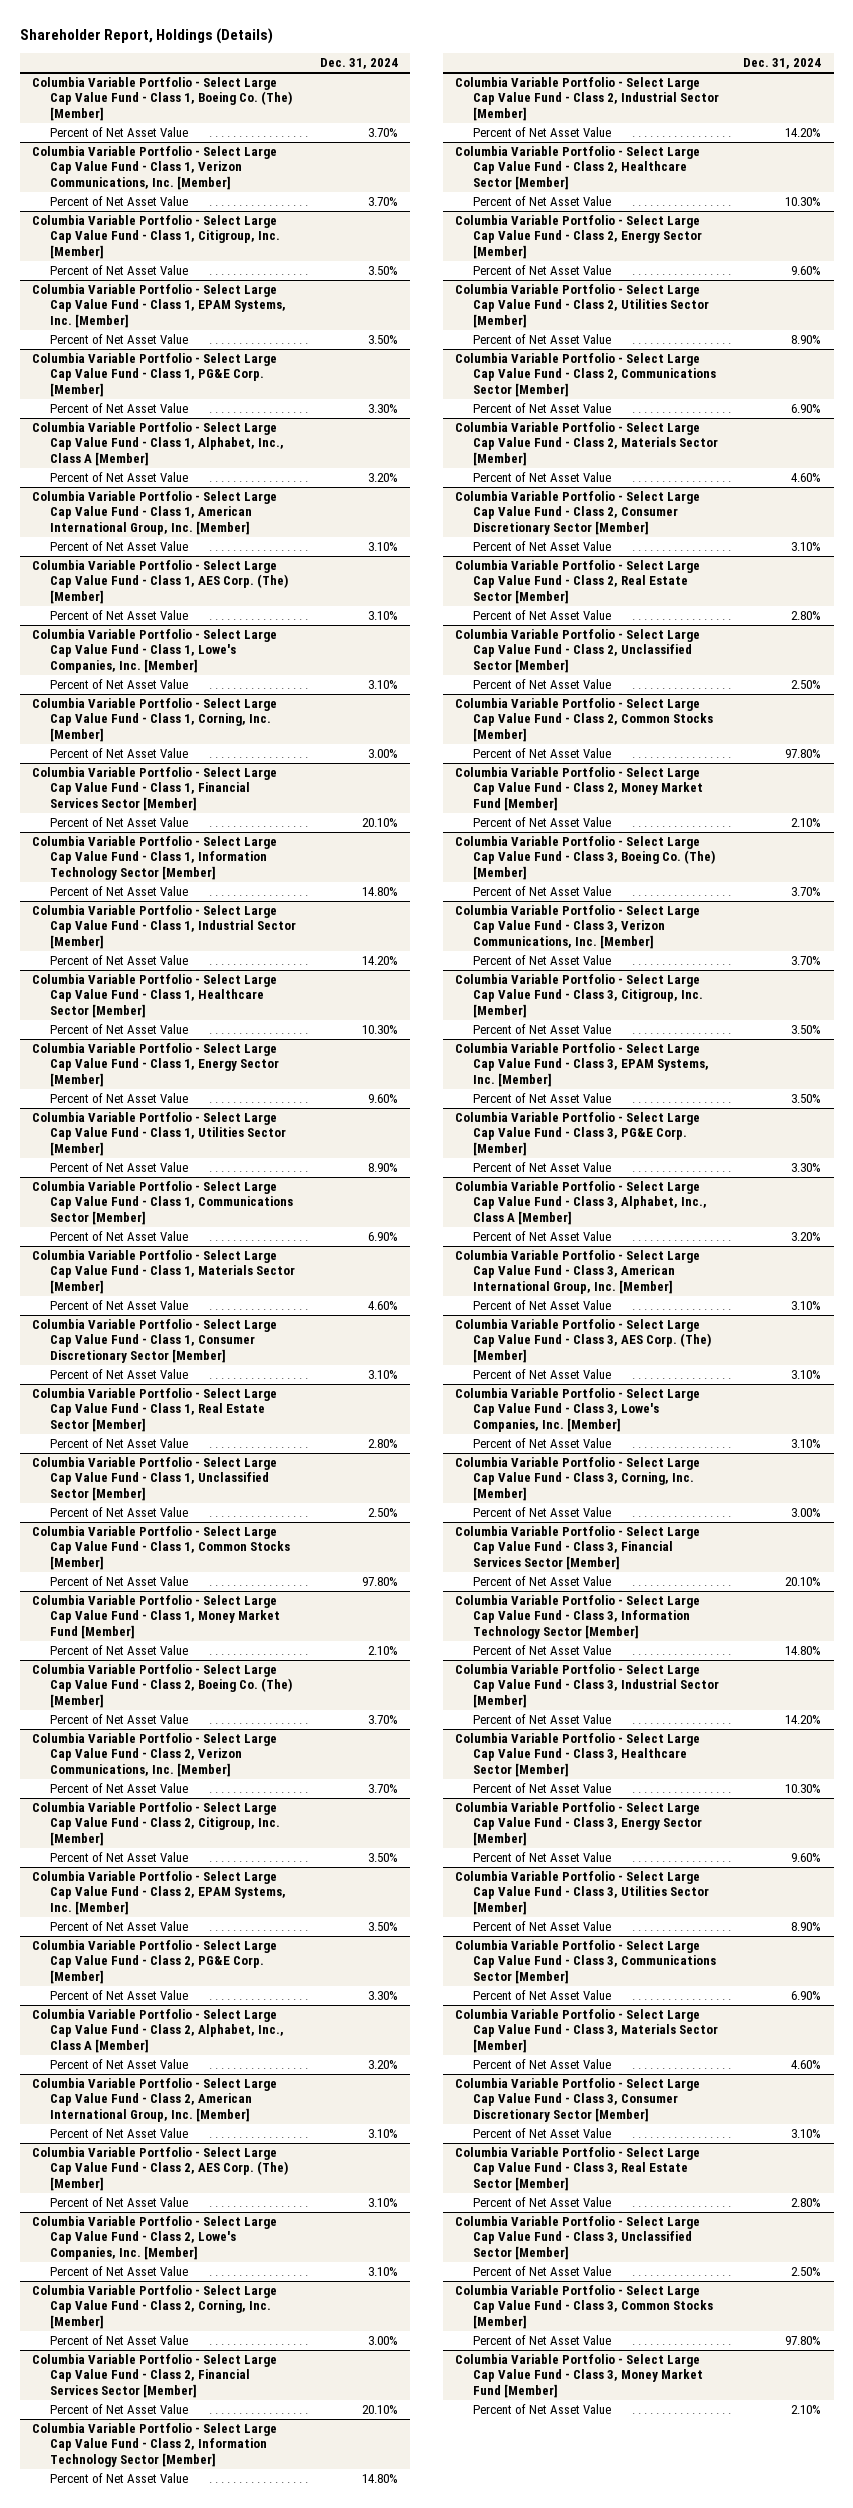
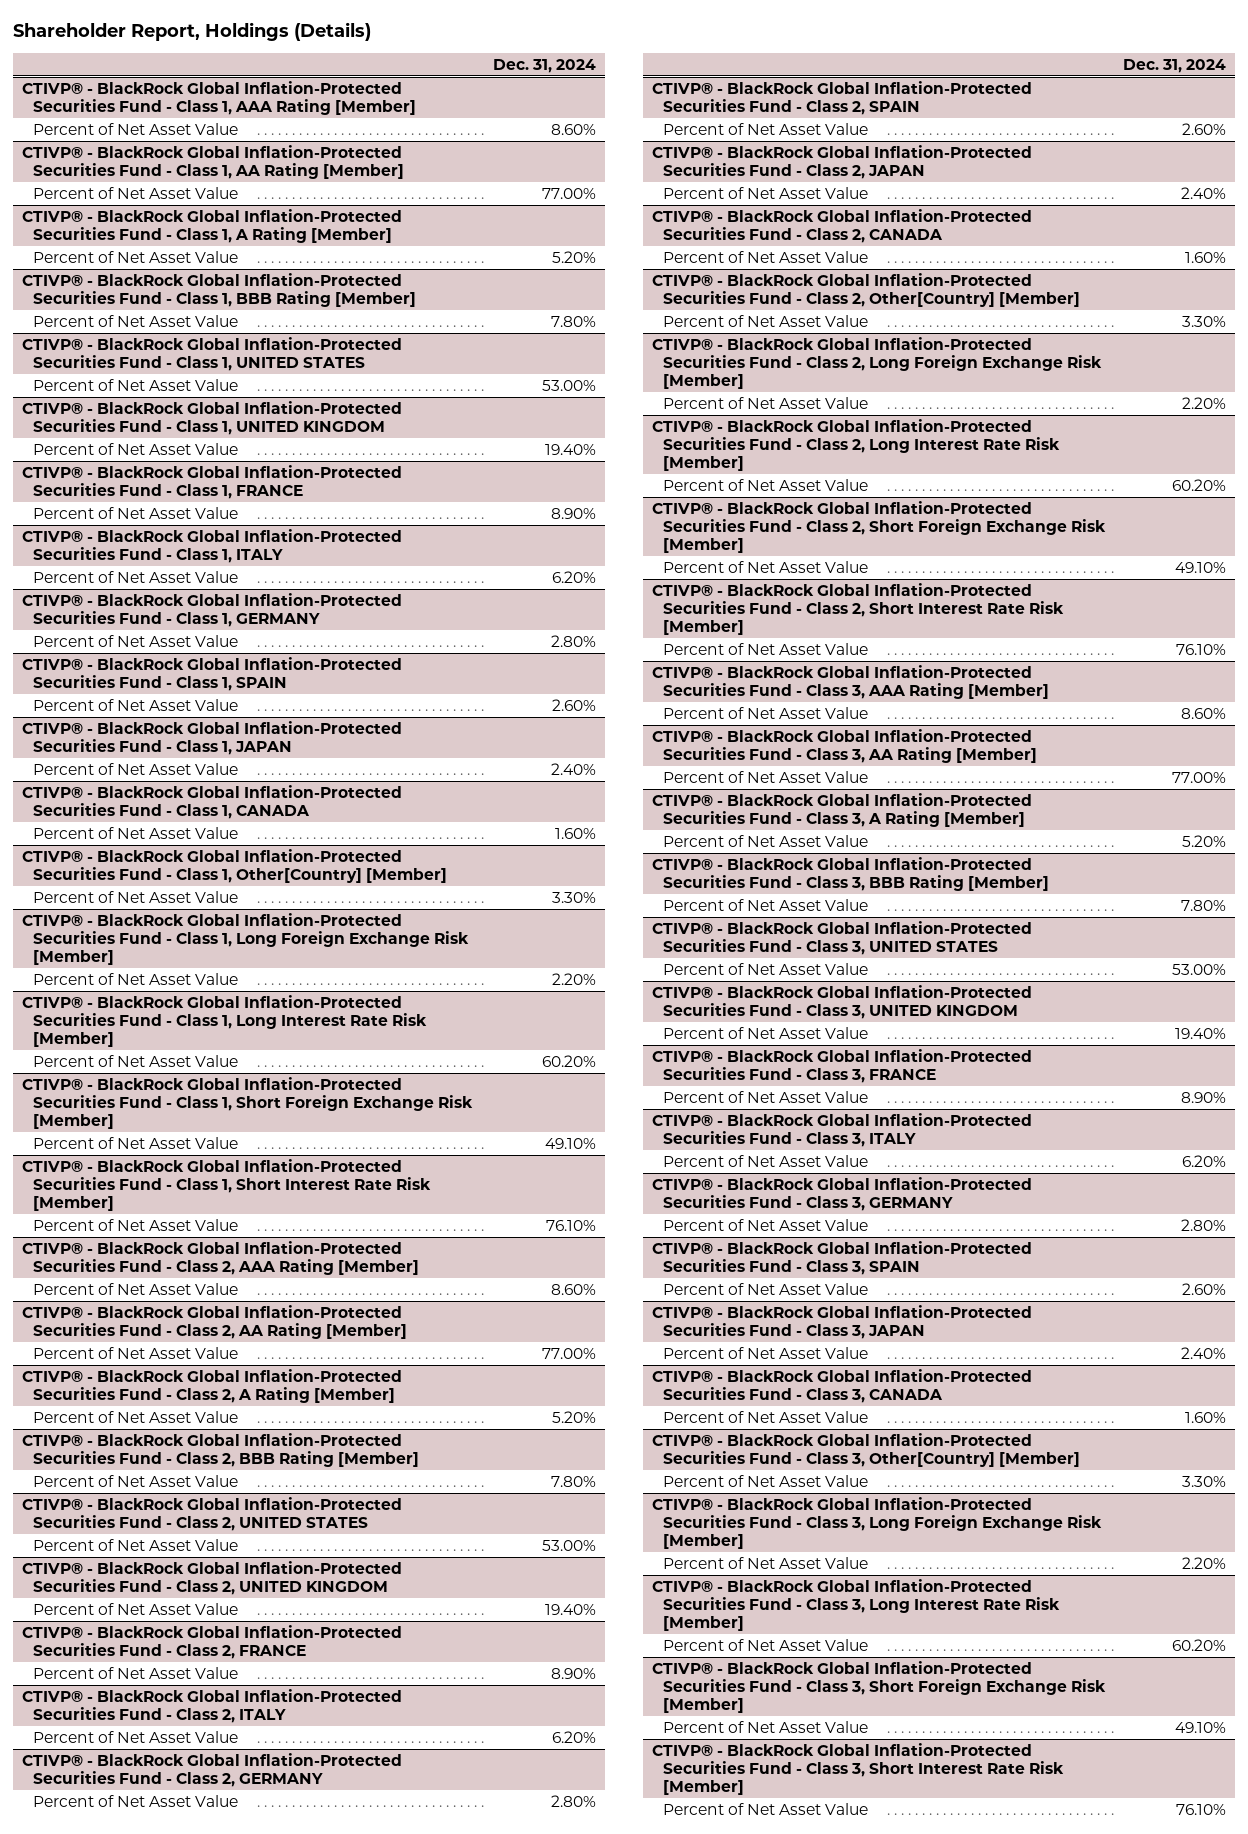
[31,77,293,121] Columbia Variable Portfolio - Select Large Cap Value Fund - Class 1, Boeing Co. (The) [Member] -> none
[31,146,277,190] Columbia Variable Portfolio - Select Large Cap Value Fund - Class 1, Verizon Communications, Inc. [Member] -> none
[31,215,281,259] Columbia Variable Portfolio - Select Large Cap Value Fund - Class 1, Citigroup, Inc. [Member] -> none
[31,284,287,328] Columbia Variable Portfolio - Select Large Cap Value Fund - Class 1, EPAM Systems, Inc. [Member] -> none
[31,353,277,397] Columbia Variable Portfolio - Select Large Cap Value Fund - Class 1, PG&E Corp. [Member] -> none
[31,422,285,466] Columbia Variable Portfolio - Select Large Cap Value Fund - Class 1, Alphabet, Inc., Class A [Member] -> none
[31,491,277,535] Columbia Variable Portfolio - Select Large Cap Value Fund - Class 1, American International Group, Inc. [Member] -> none
[50,541,189,552] Percent of Net Asset Value -> none
[31,560,289,604] Columbia Variable Portfolio - Select Large Cap Value Fund - Class 1, AES Corp. (The) [Member] -> none
[50,610,189,621] Percent of Net Asset Value -> none
[31,629,277,673] Columbia Variable Portfolio - Select Large Cap Value Fund - Class 1, Lowe's Companies, Inc. [Member] -> none
[50,679,189,690] Percent of Net Asset Value -> none
[31,698,277,742] Columbia Variable Portfolio - Select Large Cap Value Fund - Class 1, Corning, Inc. [Member] -> none
[50,748,189,759] Percent of Net Asset Value -> none
[31,767,277,811] Columbia Variable Portfolio - Select Large Cap Value Fund - Class 1, Financial Services Sector [Member] -> none
[50,817,189,828] Percent of Net Asset Value -> none
[31,836,277,880] Columbia Variable Portfolio - Select Large Cap Value Fund - Class 1, Information Technology Sector [Member] -> none
[50,886,189,897] Percent of Net Asset Value -> none
[31,905,297,949] Columbia Variable Portfolio - Select Large Cap Value Fund - Class 1, Industrial Sector [Member] -> none
[50,955,189,966] Percent of Net Asset Value -> none
[31,974,277,1018] Columbia Variable Portfolio - Select Large Cap Value Fund - Class 1, Healthcare Sector [Member] -> none
[50,1024,189,1035] Percent of Net Asset Value -> none
[31,1043,280,1087] Columbia Variable Portfolio - Select Large Cap Value Fund - Class 1, Energy Sector [Member] -> none
[50,1093,189,1104] Percent of Net Asset Value -> none
[31,1112,287,1156] Columbia Variable Portfolio - Select Large Cap Value Fund - Class 1, Utilities Sector [Member] -> none
none -> [22,80,417,115] CTIVP® - BlackRock Global Inflation-Protected Securities Fund - Class 1, AAA Rating [Member]
[368,128,399,138] 3.70% -> [550,123,596,135] 8.60%
none -> [22,144,405,179] CTIVP® - BlackRock Global Inflation-Protected Securities Fund - Class 1, AA Rating [Member]
[368,197,399,207] 3.70% -> [541,187,596,199] 77.00%
none -> [22,208,403,243] CTIVP® - BlackRock Global Inflation-Protected Securities Fund - Class 1, A Rating [Member]
[368,266,399,276] 3.50% -> [551,250,596,263] 5.20%
none -> [22,272,417,307] CTIVP® - BlackRock Global Inflation-Protected Securities Fund - Class 1, BBB Rating [Member]
[368,335,399,345] 3.50% -> [550,315,596,327] 7.80%
none -> [22,336,403,371] CTIVP® - BlackRock Global Inflation-Protected Securities Fund - Class 1, UNITED STATES
[368,404,399,414] 3.30% -> [541,379,596,391] 53.00%
none -> [22,400,403,435] CTIVP® - BlackRock Global Inflation-Protected Securities Fund - Class 1, UNITED KINGDOM
[368,473,399,483] 3.20% -> [544,443,596,455] 19.40%
none -> [22,464,403,499] CTIVP® - BlackRock Global Inflation-Protected Securities Fund - Class 1, FRANCE
[31,1181,294,1225] Columbia Variable Portfolio - Select Large Cap Value Fund - Class 1, Communications Sector [Member] -> none
[31,1250,296,1294] Columbia Variable Portfolio - Select Large Cap Value Fund - Class 1, Materials Sector [Member] -> none
[50,1300,189,1311] Percent of Net Asset Value -> none
[31,1319,277,1363] Columbia Variable Portfolio - Select Large Cap Value Fund - Class 1, Consumer Discretionary Sector [Member] -> none
[50,1369,189,1380] Percent of Net Asset Value -> none
[31,1388,277,1432] Columbia Variable Portfolio - Select Large Cap Value Fund - Class 1, Real Estate Sector [Member] -> none
none -> [22,528,403,563] CTIVP® - BlackRock Global Inflation-Protected Securities Fund - Class 1, ITALY
[368,1232,399,1242] 6.90% -> [551,570,596,583] 6.20%
none -> [22,592,403,627] CTIVP® - BlackRock Global Inflation-Protected Securities Fund - Class 1, GERMANY
[31,1457,277,1501] Columbia Variable Portfolio - Select Large Cap Value Fund - Class 1, Unclassified Sector [Member] -> none
[31,1526,291,1570] Columbia Variable Portfolio - Select Large Cap Value Fund - Class 1, Common Stocks [Member] -> none
[31,1595,281,1639] Columbia Variable Portfolio - Select Large Cap Value Fund - Class 1, Money Market Fund [Member] -> none
[31,1664,293,1708] Columbia Variable Portfolio - Select Large Cap Value Fund - Class 2, Boeing Co. (The) [Member] -> none
[50,1714,189,1725] Percent of Net Asset Value -> none
[31,1733,277,1777] Columbia Variable Portfolio - Select Large Cap Value Fund - Class 2, Verizon Communications, Inc. [Member] -> none
[50,1783,189,1794] Percent of Net Asset Value -> none
[31,1802,281,1846] Columbia Variable Portfolio - Select Large Cap Value Fund - Class 2, Citigroup, Inc. [Member] -> none
[50,1852,189,1863] Percent of Net Asset Value -> none
[31,1871,287,1915] Columbia Variable Portfolio - Select Large Cap Value Fund - Class 2, EPAM Systems, Inc. [Member] -> none
[50,1921,189,1932] Percent of Net Asset Value -> none
[31,1940,277,1984] Columbia Variable Portfolio - Select Large Cap Value Fund - Class 2, PG&E Corp. [Member] -> none
none -> [22,656,403,691] CTIVP® - BlackRock Global Inflation-Protected Securities Fund - Class 1, SPAIN
[368,1508,399,1518] 2.50% -> [551,698,596,711] 2.60%
none -> [22,720,403,755] CTIVP® - BlackRock Global Inflation-Protected Securities Fund - Class 1, JAPAN
[362,1577,399,1587] 97.80% -> [550,762,596,775] 2.40%
none -> [22,784,403,819] CTIVP® - BlackRock Global Inflation-Protected Securities Fund - Class 1, CANADA
[368,1646,399,1656] 2.10% -> [554,827,596,839] 1.60%
none -> [22,848,448,883] CTIVP® - BlackRock Global Inflation-Protected Securities Fund - Class 1, Other[Country] [Member]
[31,2009,285,2053] Columbia Variable Portfolio - Select Large Cap Value Fund - Class 2, Alphabet, Inc., Class A [Member] -> none
[31,2078,277,2122] Columbia Variable Portfolio - Select Large Cap Value Fund - Class 2, American International Group, Inc. [Member] -> none
[31,2147,289,2191] Columbia Variable Portfolio - Select Large Cap Value Fund - Class 2, AES Corp. (The) [Member] -> none
[31,2216,277,2260] Columbia Variable Portfolio - Select Large Cap Value Fund - Class 2, Lowe's Companies, Inc. [Member] -> none
[31,2285,277,2329] Columbia Variable Portfolio - Select Large Cap Value Fund - Class 2, Corning, Inc. [Member] -> none
[31,2354,277,2398] Columbia Variable Portfolio - Select Large Cap Value Fund - Class 2, Financial Services Sector [Member] -> none
[31,2423,277,2467] Columbia Variable Portfolio - Select Large Cap Value Fund - Class 2, Information Technology Sector [Member] -> none
[455,77,720,121] Columbia Variable Portfolio - Select Large Cap Value Fund - Class 2, Industrial Sector [Member] -> none
[455,146,701,190] Columbia Variable Portfolio - Select Large Cap Value Fund - Class 2, Healthcare Sector [Member] -> none
[455,215,703,259] Columbia Variable Portfolio - Select Large Cap Value Fund - Class 2, Energy Sector [Member] -> none
[455,284,710,328] Columbia Variable Portfolio - Select Large Cap Value Fund - Class 2, Utilities Sector [Member] -> none
none -> [22,912,470,965] CTIVP® - BlackRock Global Inflation-Protected Securities Fund - Class 1, Long Foreign Exchange Risk [Member]
[368,2060,399,2070] 3.20% -> [551,972,596,985] 2.20%
none -> [22,994,428,1047] CTIVP® - BlackRock Global Inflation-Protected Securities Fund - Class 1, Long Interest Rate Risk [Member]
[368,2129,399,2139] 3.10% -> [541,1054,596,1067] 60.20%
none -> [22,1076,474,1129] CTIVP® - BlackRock Global Inflation-Protected Securities Fund - Class 1, Short Foreign Exchange Risk [Member]
[368,2198,399,2208] 3.10% -> [544,1137,596,1149] 49.10%
none -> [22,1158,432,1211] CTIVP® - BlackRock Global Inflation-Protected Securities Fund - Class 1, Short Interest Rate Risk [Member]
[368,2267,399,2277] 3.10% -> [545,1219,596,1231] 76.10%
none -> [22,1240,420,1275] CTIVP® - BlackRock Global Inflation-Protected Securities Fund - Class 2, AAA Rating [Member]
[368,2336,399,2346] 3.00% -> [550,1283,596,1295] 8.60%
none -> [22,1304,408,1339] CTIVP® - BlackRock Global Inflation-Protected Securities Fund - Class 2, AA Rating [Member]
[362,2405,399,2415] 20.10% -> [541,1347,596,1359] 77.00%
none -> [22,1368,403,1403] CTIVP® - BlackRock Global Inflation-Protected Securities Fund - Class 2, A Rating [Member]
[362,2474,399,2484] 14.80% -> [551,1410,596,1423] 5.20%
none -> [22,1432,420,1467] CTIVP® - BlackRock Global Inflation-Protected Securities Fund - Class 2, BBB Rating [Member]
[785,128,822,138] 14.20% -> [550,1475,596,1487] 7.80%
none -> [22,1496,403,1531] CTIVP® - BlackRock Global Inflation-Protected Securities Fund - Class 2, UNITED STATES
[785,197,822,207] 10.30% -> [541,1539,596,1551] 53.00%
none -> [22,1560,403,1595] CTIVP® - BlackRock Global Inflation-Protected Securities Fund - Class 2, UNITED KINGDOM
[791,266,822,276] 9.60% -> [544,1603,596,1615] 19.40%
none -> [22,1624,403,1659] CTIVP® - BlackRock Global Inflation-Protected Securities Fund - Class 2, FRANCE
[455,353,717,397] Columbia Variable Portfolio - Select Large Cap Value Fund - Class 2, Communications Sector [Member] -> none
[455,422,719,466] Columbia Variable Portfolio - Select Large Cap Value Fund - Class 2, Materials Sector [Member] -> none
[473,472,612,483] Percent of Net Asset Value -> none
[455,491,701,535] Columbia Variable Portfolio - Select Large Cap Value Fund - Class 2, Consumer Discretionary Sector [Member] -> none
[473,541,612,552] Percent of Net Asset Value -> none
[455,560,701,604] Columbia Variable Portfolio - Select Large Cap Value Fund - Class 2, Real Estate Sector [Member] -> none
none -> [22,1688,403,1723] CTIVP® - BlackRock Global Inflation-Protected Securities Fund - Class 2, ITALY
[791,404,822,414] 6.90% -> [551,1730,596,1743] 6.20%
none -> [22,1752,403,1787] CTIVP® - BlackRock Global Inflation-Protected Securities Fund - Class 2, GERMANY
[455,629,701,673] Columbia Variable Portfolio - Select Large Cap Value Fund - Class 2, Unclassified Sector [Member] -> none
[455,698,714,742] Columbia Variable Portfolio - Select Large Cap Value Fund - Class 2, Common Stocks [Member] -> none
[455,767,704,811] Columbia Variable Portfolio - Select Large Cap Value Fund - Class 2, Money Market Fund [Member] -> none
[455,836,716,880] Columbia Variable Portfolio - Select Large Cap Value Fund - Class 3, Boeing Co. (The) [Member] -> none
[473,886,612,897] Percent of Net Asset Value -> none
[455,905,701,949] Columbia Variable Portfolio - Select Large Cap Value Fund - Class 3, Verizon Communications, Inc. [Member] -> none
[473,955,612,966] Percent of Net Asset Value -> none
[455,974,704,1018] Columbia Variable Portfolio - Select Large Cap Value Fund - Class 3, Citigroup, Inc. [Member] -> none
[473,1024,612,1035] Percent of Net Asset Value -> none
[455,1043,710,1087] Columbia Variable Portfolio - Select Large Cap Value Fund - Class 3, EPAM Systems, Inc. [Member] -> none
[473,1093,612,1104] Percent of Net Asset Value -> none
[455,1112,701,1156] Columbia Variable Portfolio - Select Large Cap Value Fund - Class 3, PG&E Corp. [Member] -> none
none -> [652,80,1033,115] CTIVP® - BlackRock Global Inflation-Protected Securities Fund - Class 2, SPAIN
[791,680,822,690] 2.50% -> [1181,122,1226,135] 2.60%
none -> [652,144,1033,179] CTIVP® - BlackRock Global Inflation-Protected Securities Fund - Class 2, JAPAN
[785,749,822,759] 97.80% -> [1180,186,1226,199] 2.40%
none -> [652,208,1033,243] CTIVP® - BlackRock Global Inflation-Protected Securities Fund - Class 2, CANADA
[791,818,822,828] 2.10% -> [1184,251,1226,263] 1.60%
none -> [652,272,1081,307] CTIVP® - BlackRock Global Inflation-Protected Securities Fund - Class 2, Other[Country] [Member]
[455,1181,708,1225] Columbia Variable Portfolio - Select Large Cap Value Fund - Class 3, Alphabet, Inc., Class A [Member] -> none
[455,1250,701,1294] Columbia Variable Portfolio - Select Large Cap Value Fund - Class 3, American International Group, Inc. [Member] -> none
[455,1319,712,1363] Columbia Variable Portfolio - Select Large Cap Value Fund - Class 3, AES Corp. (The) [Member] -> none
[455,1388,701,1432] Columbia Variable Portfolio - Select Large Cap Value Fund - Class 3, Lowe's Companies, Inc. [Member] -> none
[455,1457,701,1501] Columbia Variable Portfolio - Select Large Cap Value Fund - Class 3, Corning, Inc. [Member] -> none
[455,1526,701,1570] Columbia Variable Portfolio - Select Large Cap Value Fund - Class 3, Financial Services Sector [Member] -> none
[455,1595,701,1639] Columbia Variable Portfolio - Select Large Cap Value Fund - Class 3, Information Technology Sector [Member] -> none
[455,1664,720,1708] Columbia Variable Portfolio - Select Large Cap Value Fund - Class 3, Industrial Sector [Member] -> none
[455,1733,701,1777] Columbia Variable Portfolio - Select Large Cap Value Fund - Class 3, Healthcare Sector [Member] -> none
[455,1802,703,1846] Columbia Variable Portfolio - Select Large Cap Value Fund - Class 3, Energy Sector [Member] -> none
[455,1871,710,1915] Columbia Variable Portfolio - Select Large Cap Value Fund - Class 3, Utilities Sector [Member] -> none
none -> [652,336,1103,389] CTIVP® - BlackRock Global Inflation-Protected Securities Fund - Class 2, Long Foreign Exchange Risk [Member]
[791,1232,822,1242] 3.20% -> [1181,396,1226,409] 2.20%
none -> [652,418,1061,471] CTIVP® - BlackRock Global Inflation-Protected Securities Fund - Class 2, Long Interest Rate Risk [Member]
[791,1301,822,1311] 3.10% -> [1171,478,1226,491] 60.20%
none -> [652,500,1107,553] CTIVP® - BlackRock Global Inflation-Protected Securities Fund - Class 2, Short Foreign Exchange Risk [Member]
[791,1370,822,1380] 3.10% -> [1174,561,1226,573] 49.10%
none -> [652,582,1065,635] CTIVP® - BlackRock Global Inflation-Protected Securities Fund - Class 2, Short Interest Rate Risk [Member]
[791,1439,822,1449] 3.10% -> [1175,643,1226,655] 76.10%
none -> [652,664,1050,699] CTIVP® - BlackRock Global Inflation-Protected Securities Fund - Class 3, AAA Rating [Member]
[791,1508,822,1518] 3.00% -> [1180,707,1226,719] 8.60%
none -> [652,728,1038,763] CTIVP® - BlackRock Global Inflation-Protected Securities Fund - Class 3, AA Rating [Member]
[785,1577,822,1587] 20.10% -> [1171,771,1226,783] 77.00%
none -> [652,792,1033,827] CTIVP® - BlackRock Global Inflation-Protected Securities Fund - Class 3, A Rating [Member]
[785,1646,822,1656] 14.80% -> [1181,834,1226,847] 5.20%
none -> [652,856,1050,891] CTIVP® - BlackRock Global Inflation-Protected Securities Fund - Class 3, BBB Rating [Member]
[785,1715,822,1725] 14.20% -> [1180,899,1226,911] 7.80%
none -> [652,920,1033,955] CTIVP® - BlackRock Global Inflation-Protected Securities Fund - Class 3, UNITED STATES
[785,1784,822,1794] 10.30% -> [1171,963,1226,975] 53.00%
none -> [652,984,1033,1019] CTIVP® - BlackRock Global Inflation-Protected Securities Fund - Class 3, UNITED KINGDOM
[791,1853,822,1863] 9.60% -> [1174,1027,1226,1039] 19.40%
none -> [652,1048,1033,1083] CTIVP® - BlackRock Global Inflation-Protected Securities Fund - Class 3, FRANCE
[455,1940,717,1984] Columbia Variable Portfolio - Select Large Cap Value Fund - Class 3, Communications Sector [Member] -> none
[455,2009,719,2053] Columbia Variable Portfolio - Select Large Cap Value Fund - Class 3, Materials Sector [Member] -> none
[473,2059,612,2070] Percent of Net Asset Value -> none
[455,2078,701,2122] Columbia Variable Portfolio - Select Large Cap Value Fund - Class 3, Consumer Discretionary Sector [Member] -> none
[473,2128,612,2139] Percent of Net Asset Value -> none
[455,2147,701,2191] Columbia Variable Portfolio - Select Large Cap Value Fund - Class 3, Real Estate Sector [Member] -> none
none -> [652,1112,1033,1147] CTIVP® - BlackRock Global Inflation-Protected Securities Fund - Class 3, ITALY
[791,1991,822,2001] 6.90% -> [1181,1154,1226,1167] 6.20%
none -> [652,1176,1033,1211] CTIVP® - BlackRock Global Inflation-Protected Securities Fund - Class 3, GERMANY
[455,2216,701,2260] Columbia Variable Portfolio - Select Large Cap Value Fund - Class 3, Unclassified Sector [Member] -> none
[455,2285,714,2329] Columbia Variable Portfolio - Select Large Cap Value Fund - Class 3, Common Stocks [Member] -> none
[455,2354,704,2398] Columbia Variable Portfolio - Select Large Cap Value Fund - Class 3, Money Market Fund [Member] -> none
none -> [652,1240,1033,1275] CTIVP® - BlackRock Global Inflation-Protected Securities Fund - Class 3, SPAIN
[791,2267,822,2277] 2.50% -> [1181,1282,1226,1295] 2.60%
none -> [652,1304,1033,1339] CTIVP® - BlackRock Global Inflation-Protected Securities Fund - Class 3, JAPAN
[785,2336,822,2346] 97.80% -> [1180,1346,1226,1359] 2.40%
none -> [652,1368,1033,1403] CTIVP® - BlackRock Global Inflation-Protected Securities Fund - Class 3, CANADA
[791,2405,822,2415] 2.10% -> [1184,1411,1226,1423] 1.60%
none -> [652,1432,1081,1467] CTIVP® - BlackRock Global Inflation-Protected Securities Fund - Class 3, Other[Country] [Member]
none -> [663,1474,869,1487] Percent of Net Asset Value
none -> [652,1496,1103,1549] CTIVP® - BlackRock Global Inflation-Protected Securities Fund - Class 3, Long Foreign Exchange Risk [Member]
none -> [663,1556,869,1569] Percent of Net Asset Value
none -> [652,1578,1061,1631] CTIVP® - BlackRock Global Inflation-Protected Securities Fund - Class 3, Long Interest Rate Risk [Member]
none -> [663,1638,869,1651] Percent of Net Asset Value
none -> [652,1660,1107,1713] CTIVP® - BlackRock Global Inflation-Protected Securities Fund - Class 3, Short Foreign Exchange Risk [Member]
none -> [663,1720,869,1733] Percent of Net Asset Value
none -> [652,1742,1065,1795] CTIVP® - BlackRock Global Inflation-Protected Securities Fund - Class 3, Short Interest Rate Risk [Member]
none -> [663,1802,869,1815] Percent of Net Asset Value

